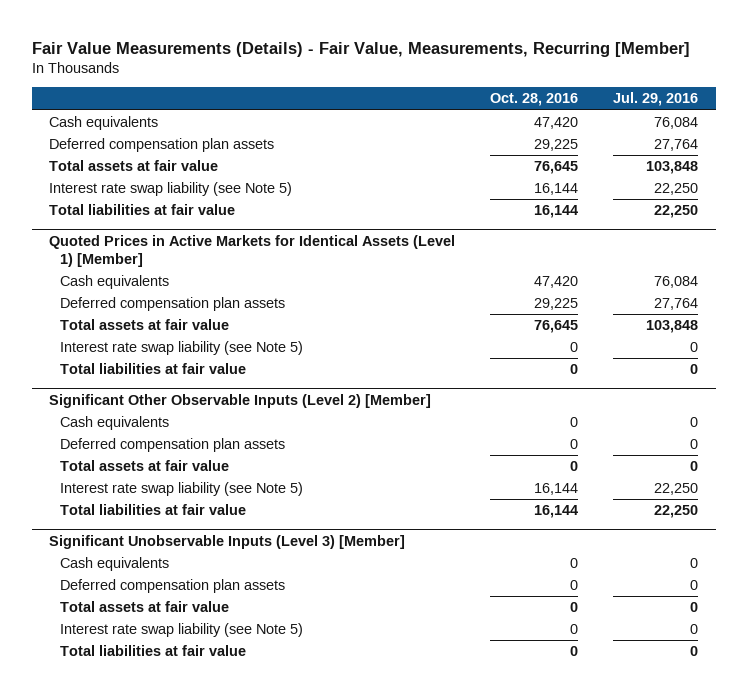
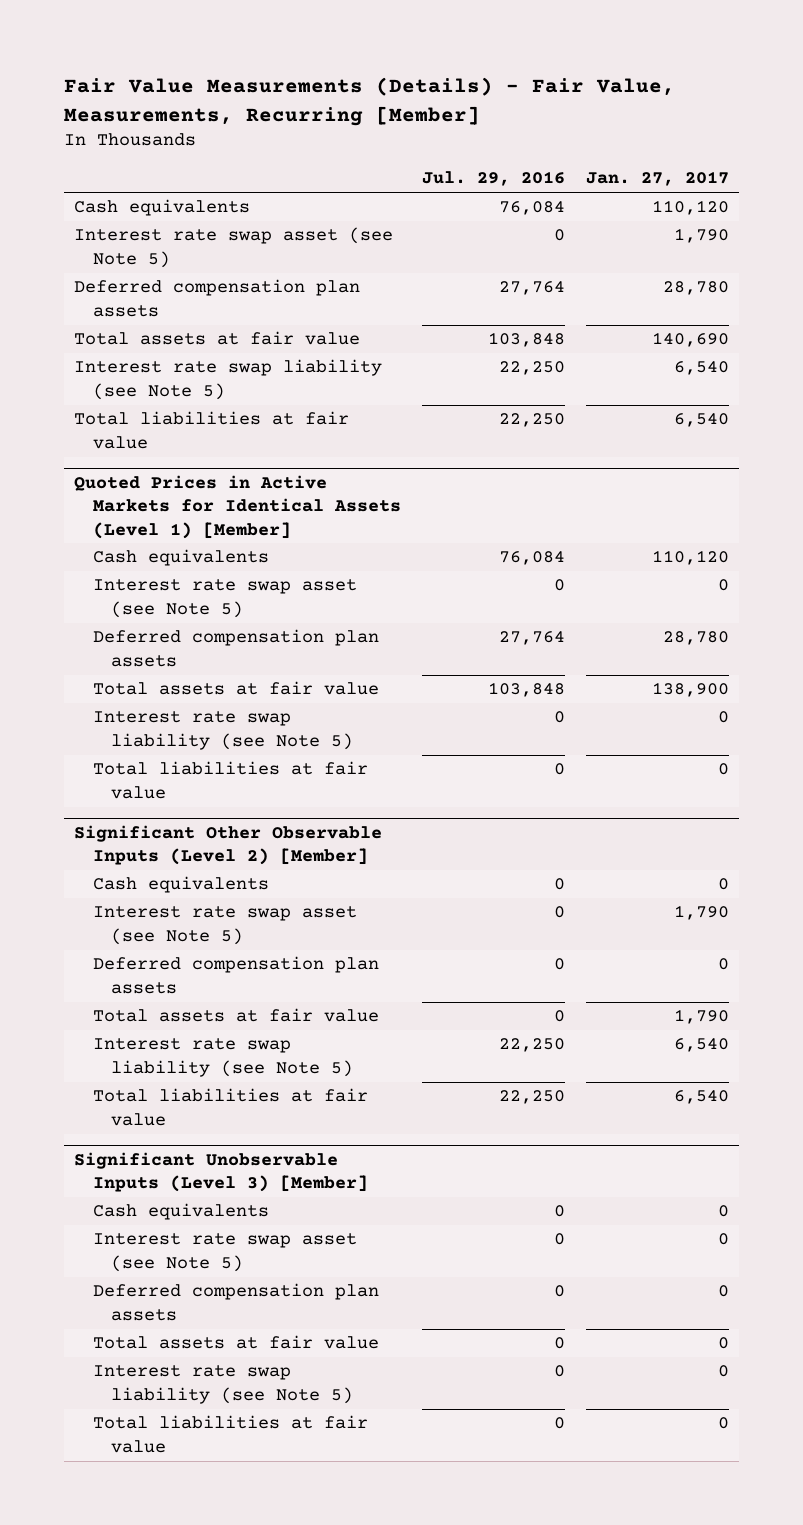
[490,93,579,107] Oct. 28, 2016 -> none
none -> [585,171,729,187] Jan. 27, 2017
none -> [74,227,394,268] Interest rate swap asset (see Note 5)
none -> [92,579,357,618] Interest rate swap asset (see Note 5)
none -> [92,906,357,945] Interest rate swap asset (see Note 5)
none -> [92,1233,357,1272] Interest rate swap asset (see Note 5)

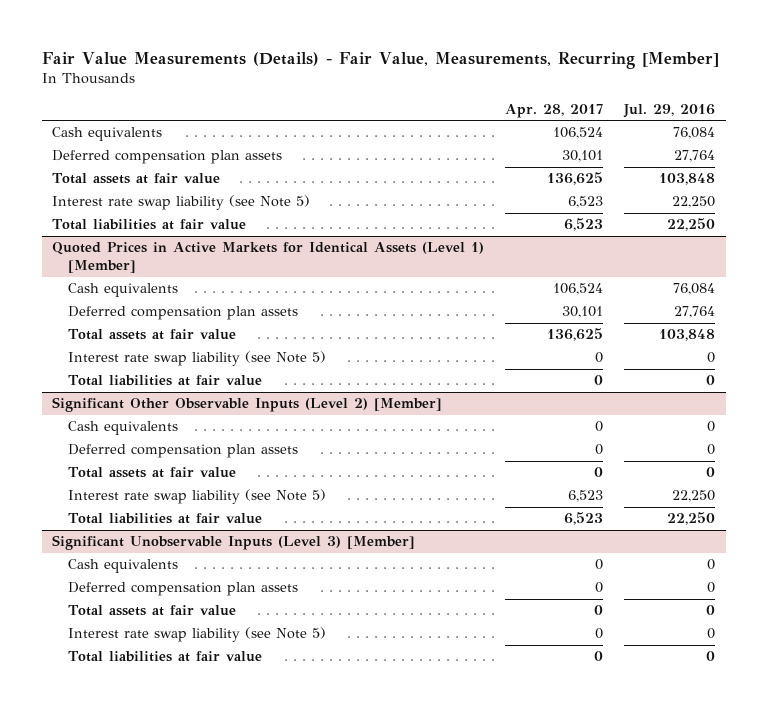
[585,171,729,187] Jan. 27, 2017 -> none
none -> [505,103,604,118] Apr. 28, 2017
[74,227,394,268] Interest rate swap asset (see Note 5) -> none
[92,579,357,618] Interest rate swap asset (see Note 5) -> none
[92,906,357,945] Interest rate swap asset (see Note 5) -> none
[92,1233,357,1272] Interest rate swap asset (see Note 5) -> none

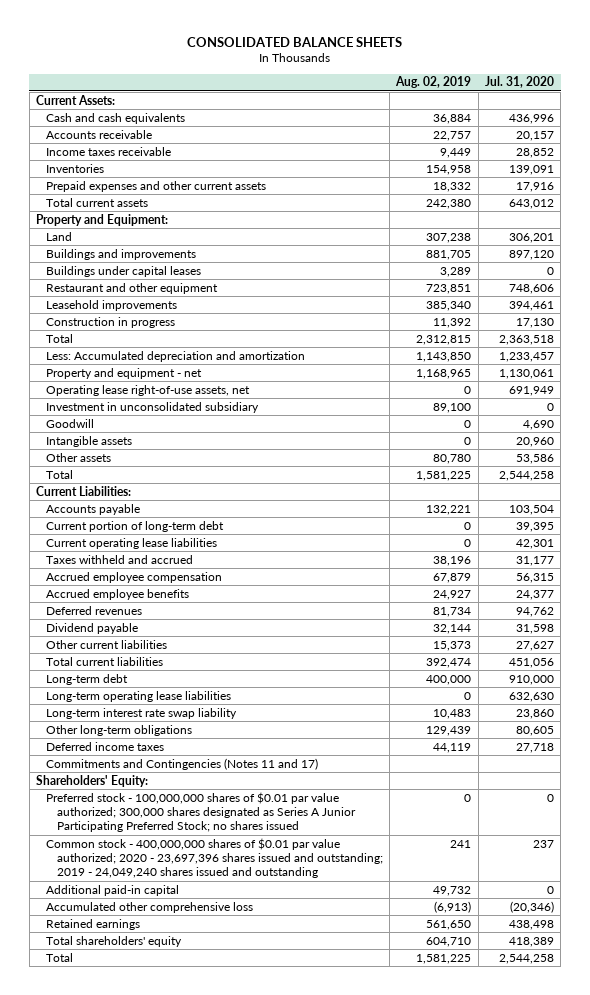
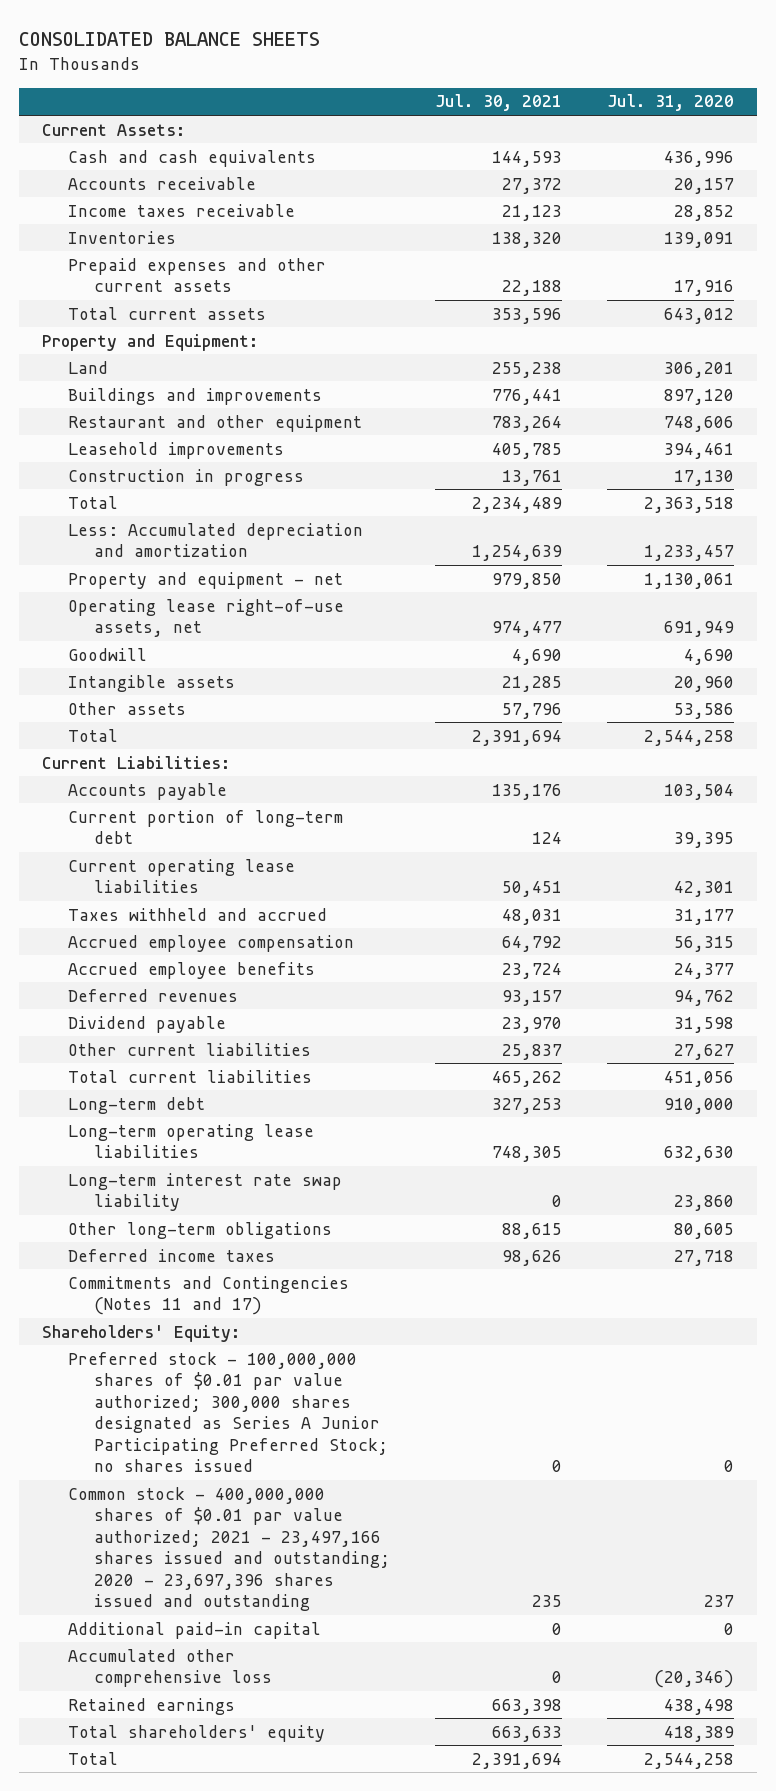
[395,76,472,89] Aug. 02, 2019 -> none
none -> [435,94,563,112] Jul. 30, 2021
[46,265,202,277] Buildings under capital leases -> none
[46,401,260,413] Investment in unconsolidated subsidiary -> none
[46,837,383,879] Common stock - 400,000,000 shares of $0.01 par value authorized; 2020 - 23,697,396 shares issued and outstanding; 2019 - 24,049,240 shares issued and outstanding -> [68,1486,391,1612] Common stock - 400,000,000 shares of $0.01 par value authorized; 2021 - 23,497,166 shares issued and outstanding; 2020 - 23,697,396 shares issued and outstanding

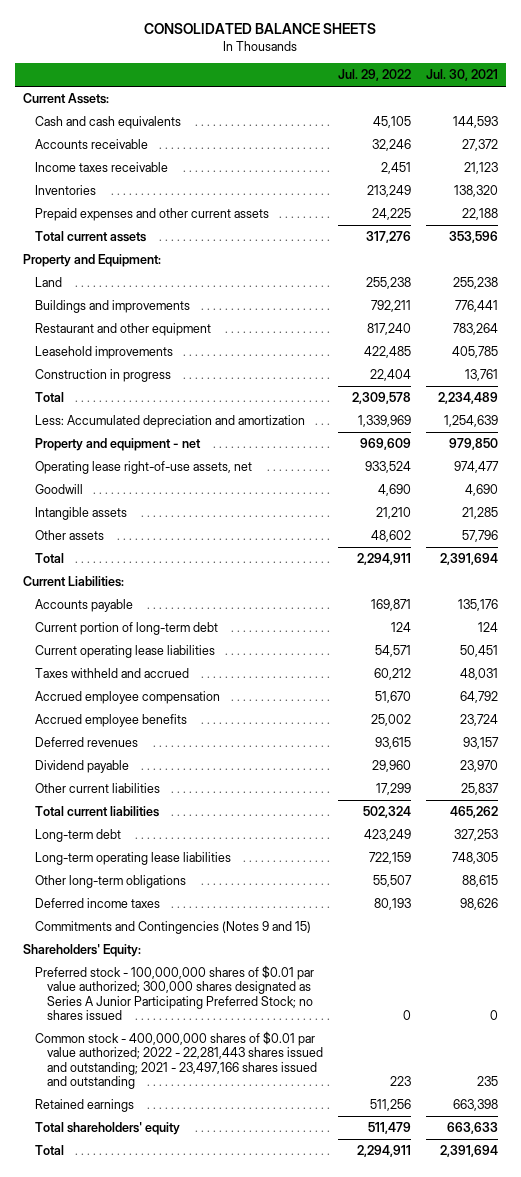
[607,94,735,112] Jul. 31, 2020 -> none
none -> [338,69,412,82] Jul. 29, 2022
[68,1172,343,1212] Long-term interest rate swap liability -> none
[68,1275,350,1316] Commitments and Contingencies (Notes 11 and 17) -> [34,920,311,934] Commitments and Contingencies (Notes 9 and 15)
[68,1621,322,1639] Additional paid-in capital -> none
[68,1648,273,1688] Accumulated other comprehensive loss -> none
[68,1486,391,1612] Common stock - 400,000,000 shares of $0.01 par value authorized; 2021 - 23,497,166 shares issued and outstanding; 2020 - 23,697,396 shares issued and outstanding -> [34,1030,323,1090] Common stock - 400,000,000 shares of $0.01 par value authorized; 2022 - 22,281,443 shares issued and outstanding; 2021 - 23,497,166 shares issued and outstanding

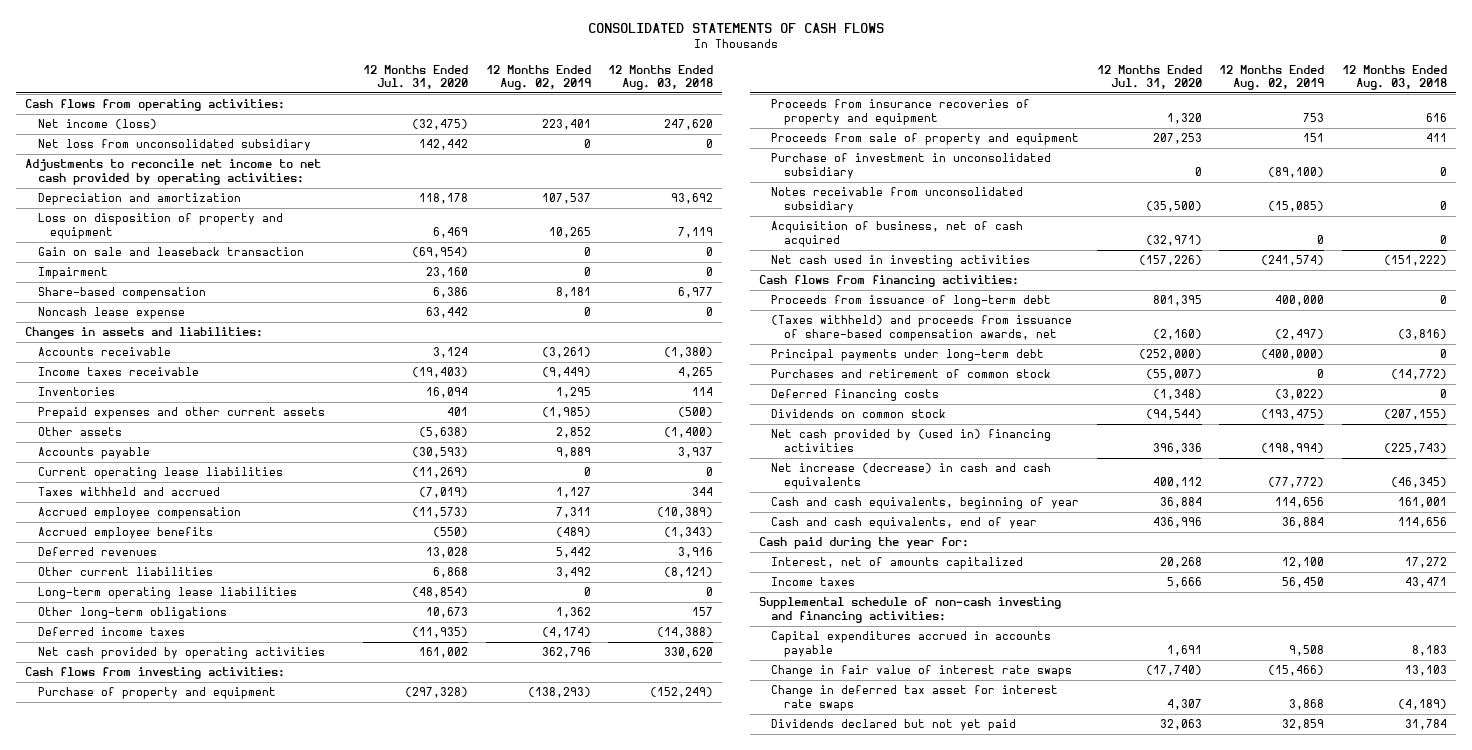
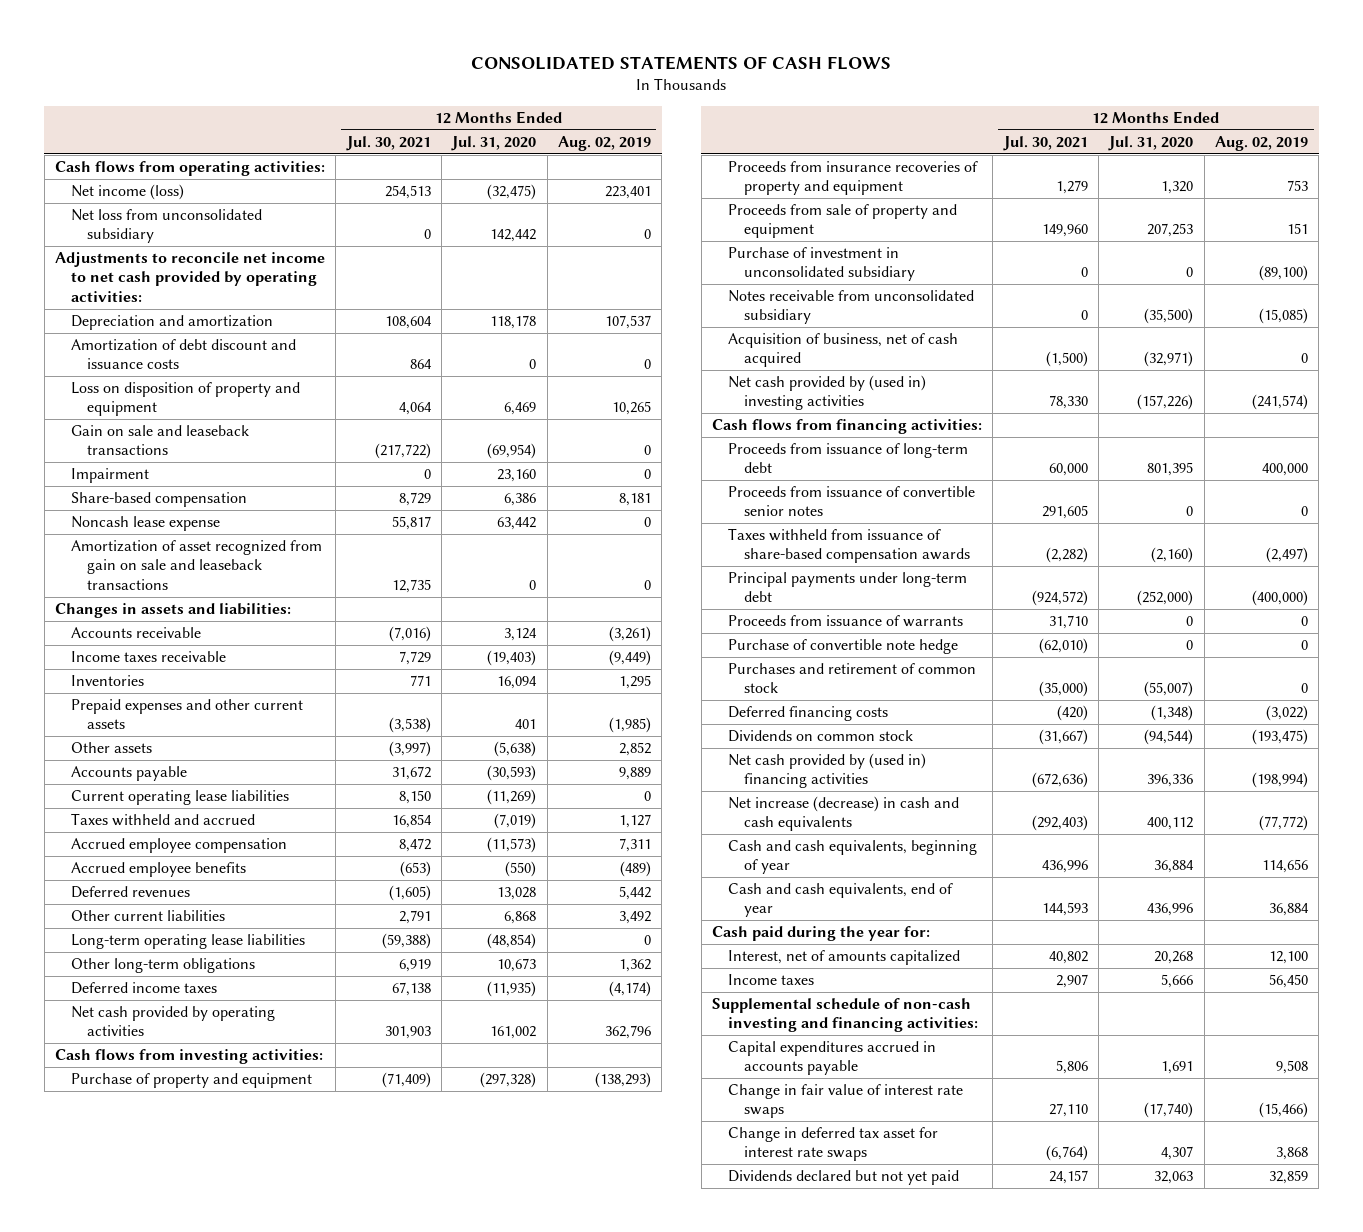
[608,64,714,91] 12 Months Ended Aug. 03, 2018 -> none
none -> [345,136,431,152] Jul. 30, 2021
none -> [70,339,296,370] Amortization of debt discount and issuance costs
[37,247,304,257] Gain on sale and leaseback transaction -> [70,425,249,456] Gain on sale and leaseback transactions
none -> [70,540,322,590] Amortization of asset recognized from gain on sale and leaseback transactions
[771,255,1031,268] Net cash used in investing activities -> [728,375,927,411] Net cash provided by (used in) investing activities
none -> [728,486,976,517] Proceeds from issuance of convertible senior notes
[771,315,1073,341] (Taxes withheld) and proceeds from issuance of share-based compensation awards, net -> [728,528,971,564] Taxes withheld from issuance of share-based compensation awards
none -> [728,615,964,628] Proceeds from issuance of warrants
none -> [728,639,959,655] Purchase of convertible note hedge

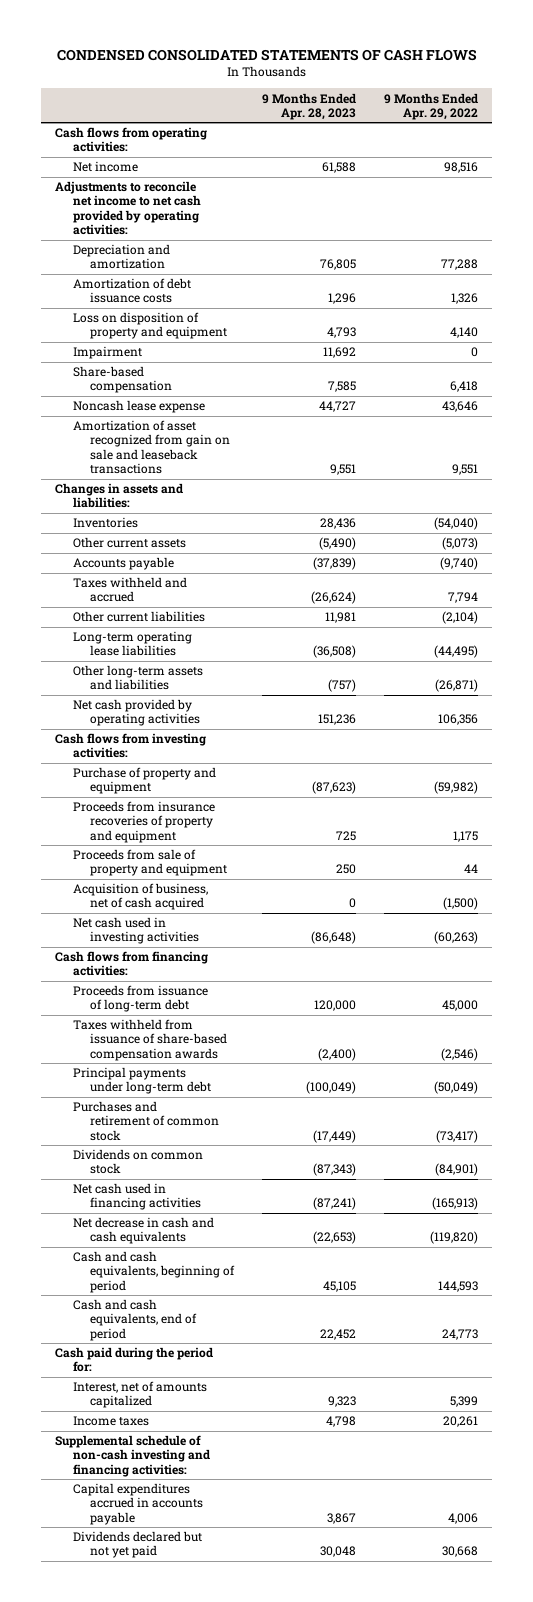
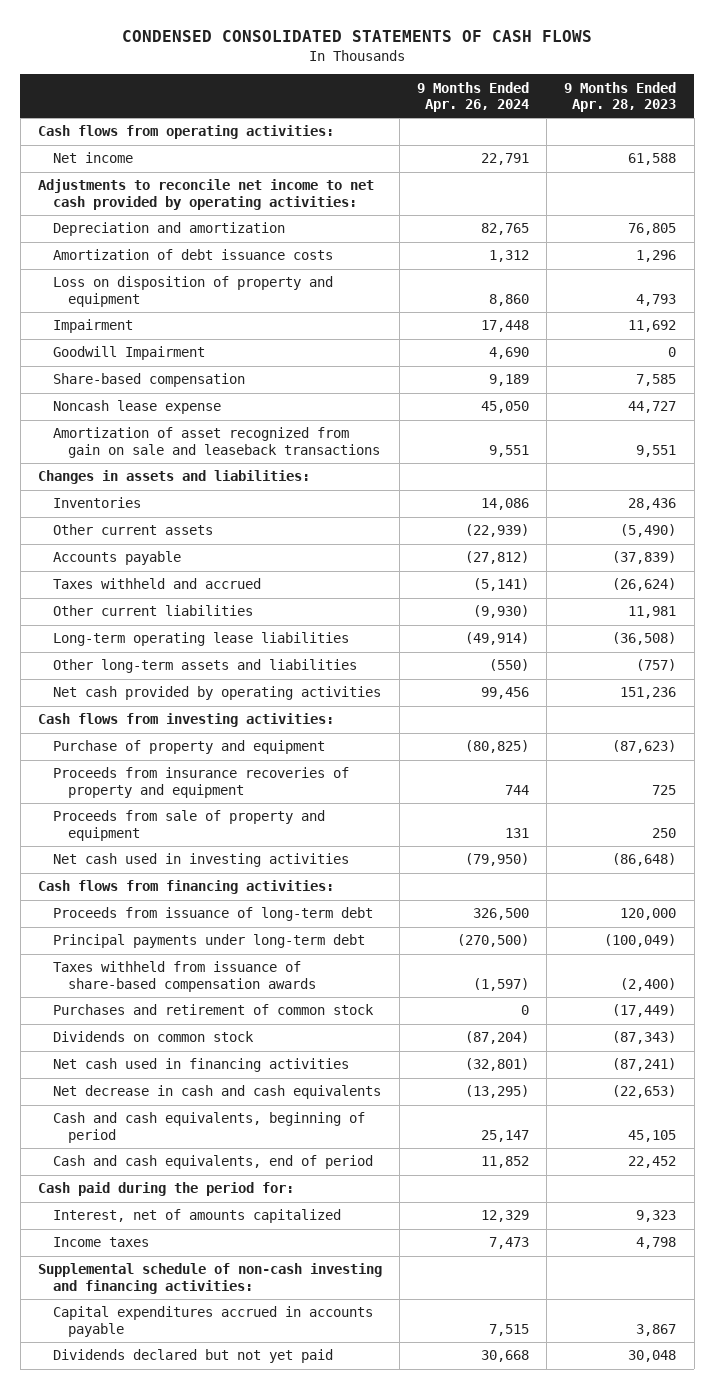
[383,92,478,120] 9 Months Ended Apr. 29, 2022 -> none
none -> [417,81,530,113] 9 Months Ended Apr. 26, 2024
none -> [52,346,205,361] Goodwill Impairment
[72,883,208,911] Acquisition of business, net of cash acquired -> none
[72,1019,228,1061] Taxes withheld from issuance of share-based compensation awards -> [52,961,316,992] Taxes withheld from issuance of share-based compensation awards

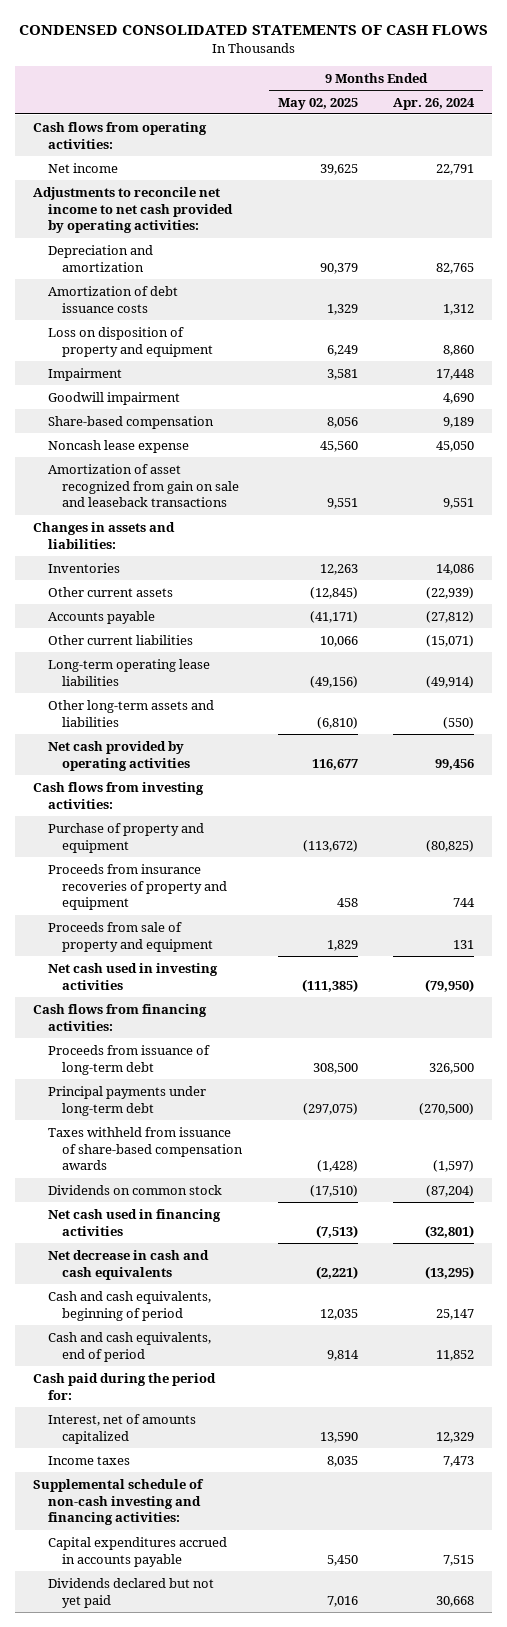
[564,81,677,113] 9 Months Ended Apr. 28, 2023 -> none
none -> [277,97,358,110] May 02, 2025
[52,346,205,361] Goodwill Impairment -> [47,391,180,405] Goodwill impairment
[52,578,261,590] Taxes withheld and accrued -> none
[473,605,530,619] (9,930) -> [426,634,475,647] (15,071)
[52,1004,374,1016] Purchases and retirement of common stock -> none

